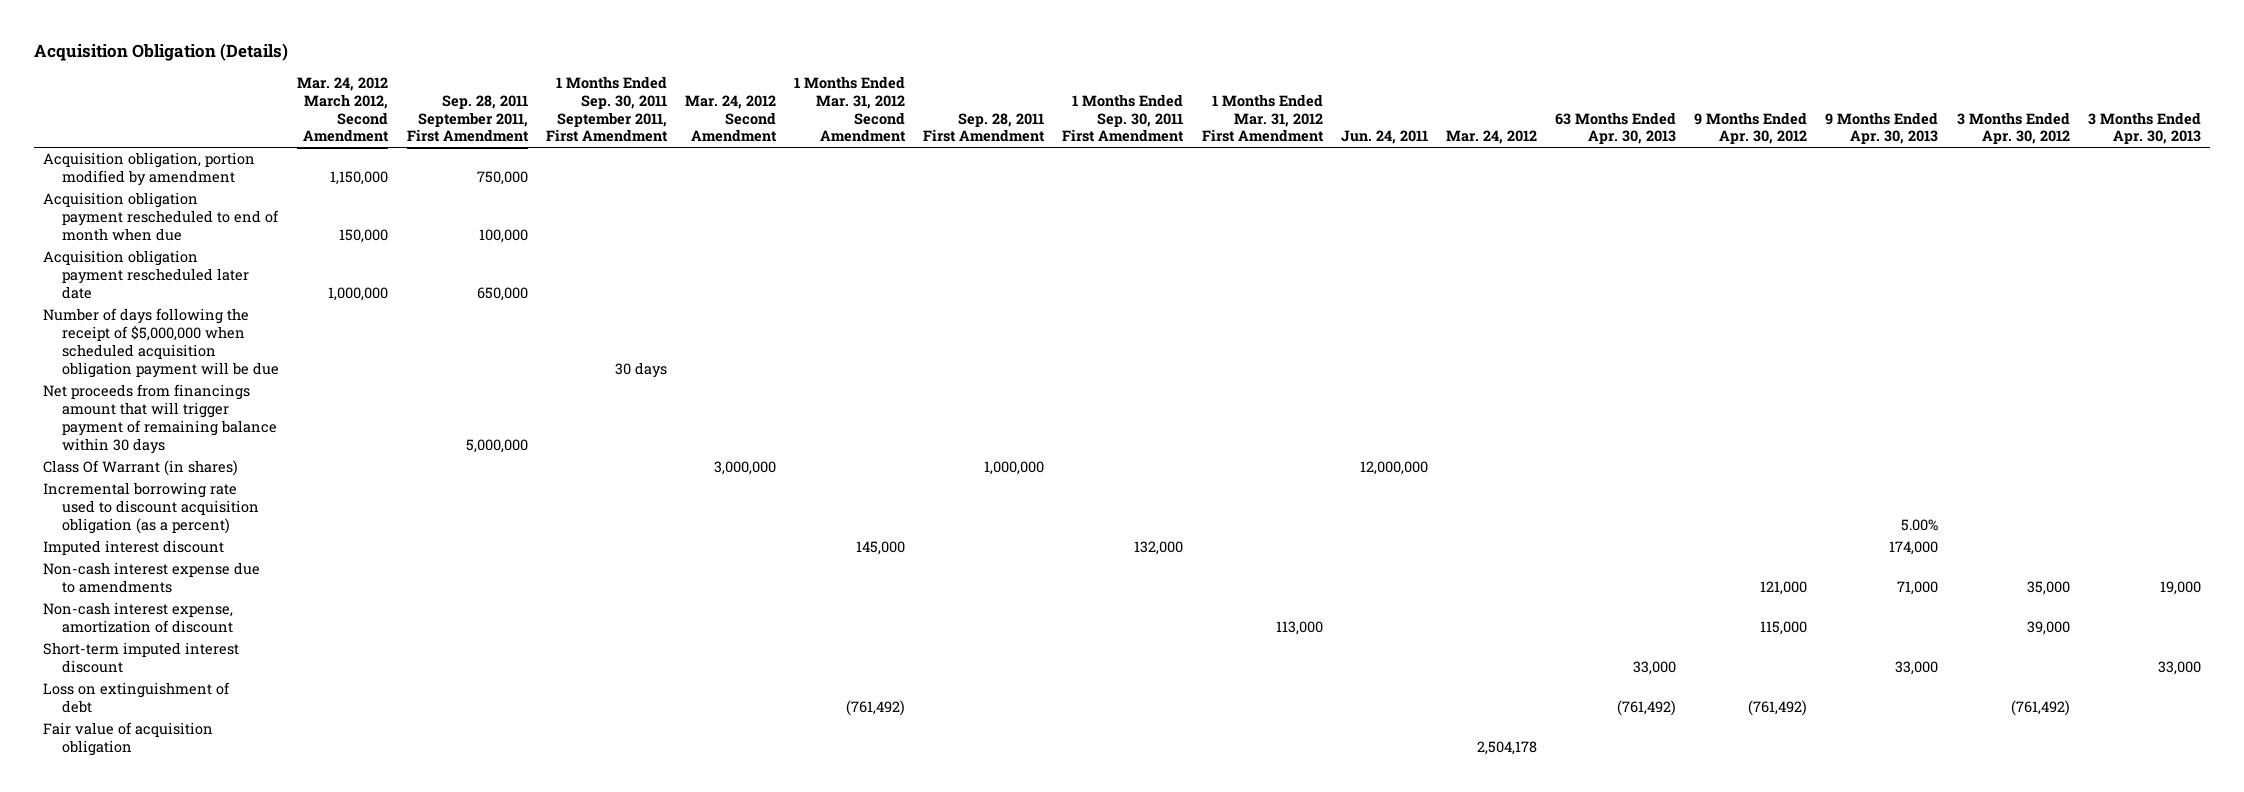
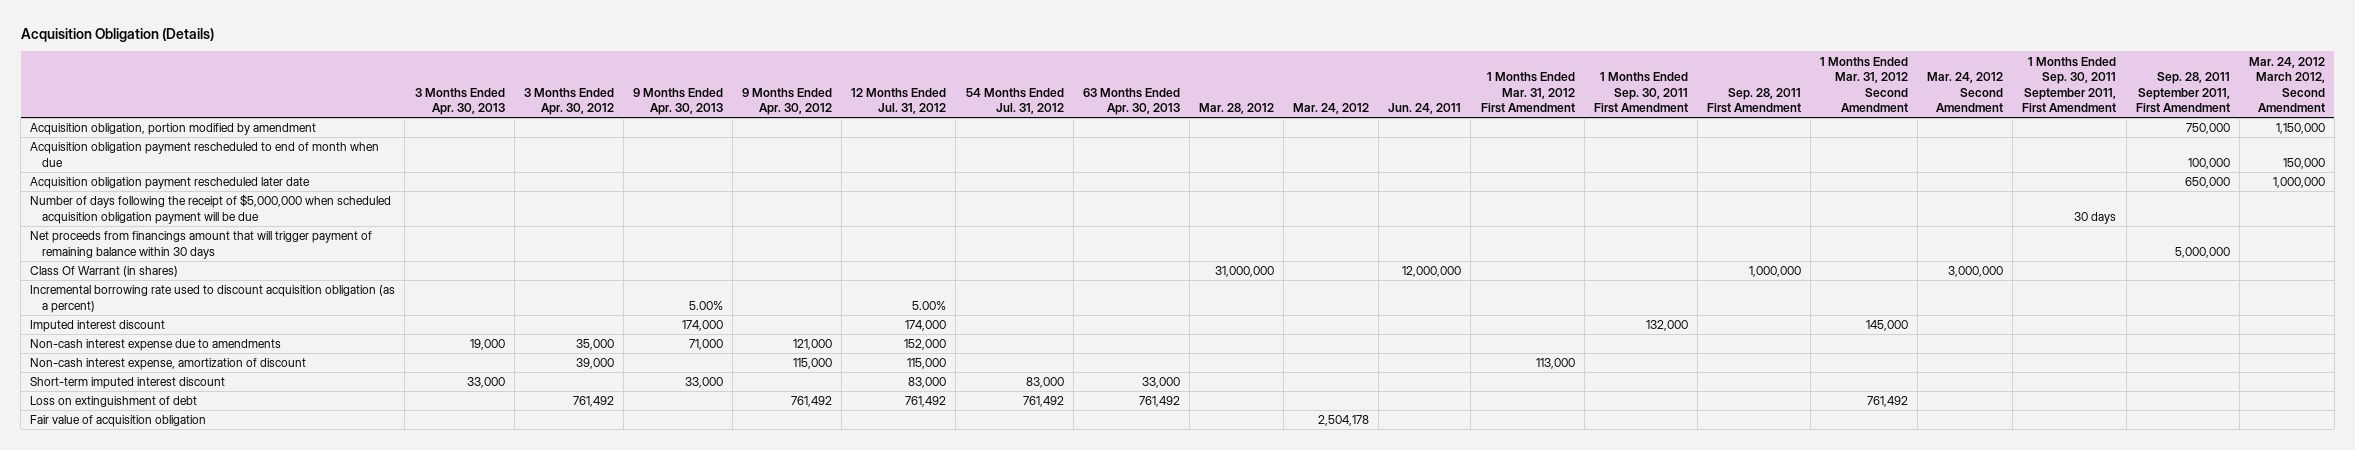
none -> [851,87,947,115] 12 Months Ended Jul. 31, 2012
none -> [965,87,1064,115] 54 Months Ended Jul. 31, 2012
none -> [1198,103,1274,115] Mar. 28, 2012
[846,700,906,717] (761,492) -> [1867,396,1909,408] 761,492
[1617,700,1677,717] (761,492) -> [1138,396,1180,408] 761,492
[1748,700,1808,717] (761,492) -> [791,396,833,408] 761,492
[2010,700,2070,717] (761,492) -> [572,396,614,408] 761,492

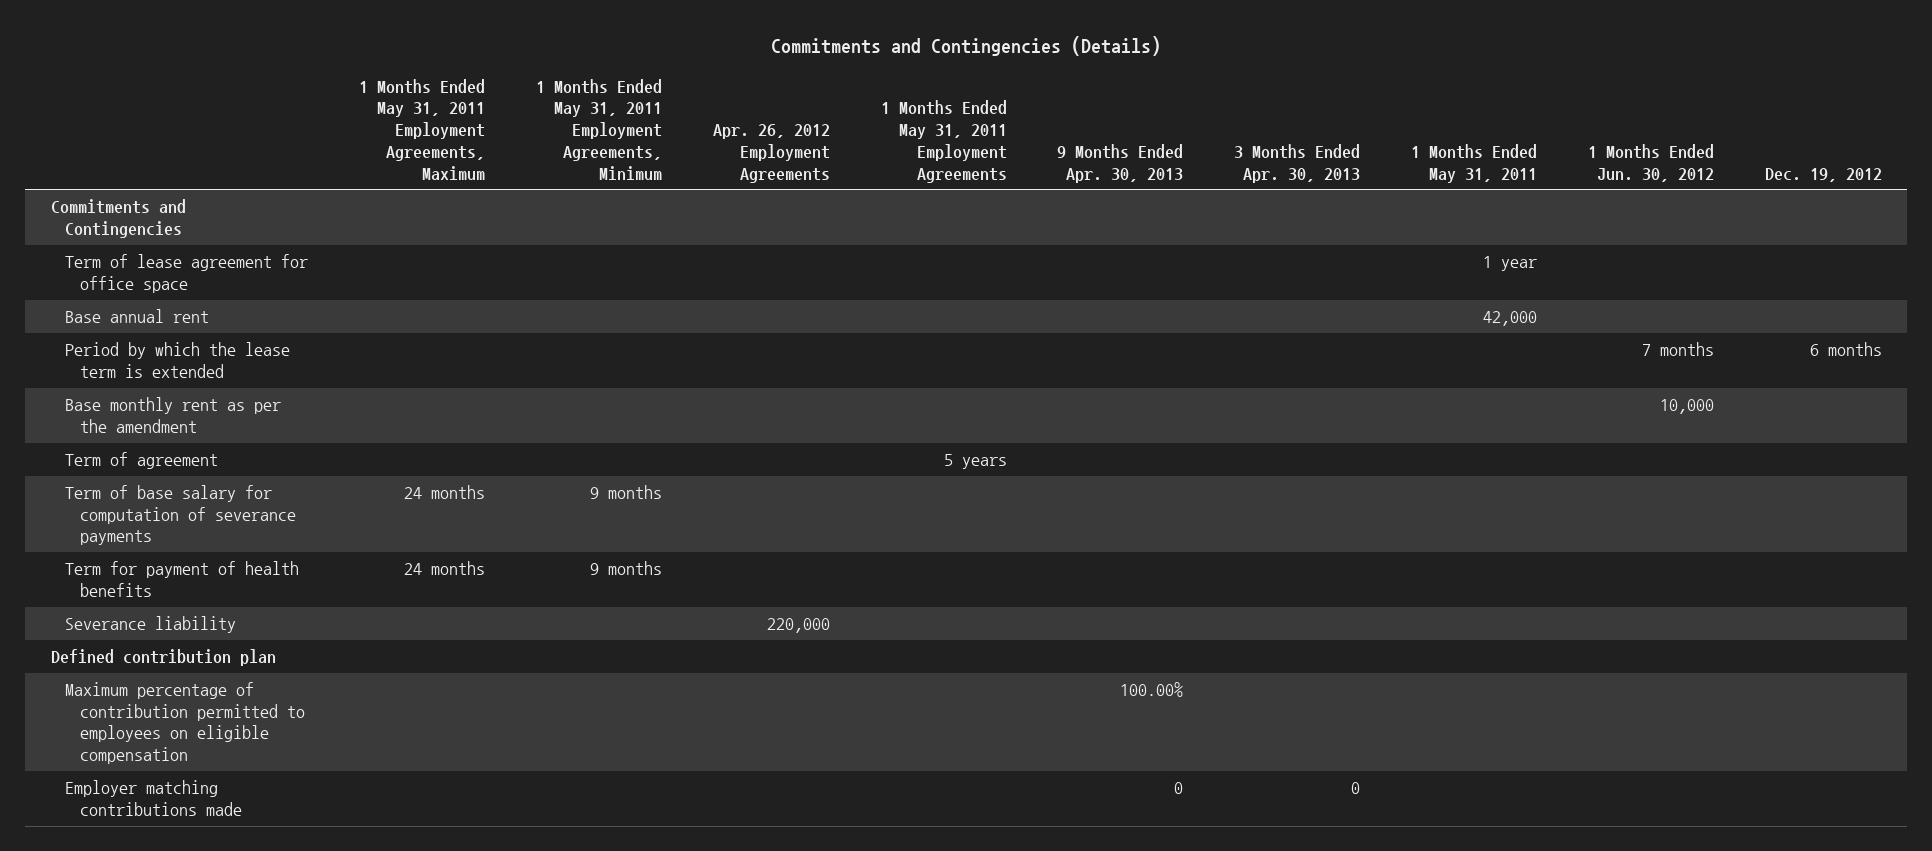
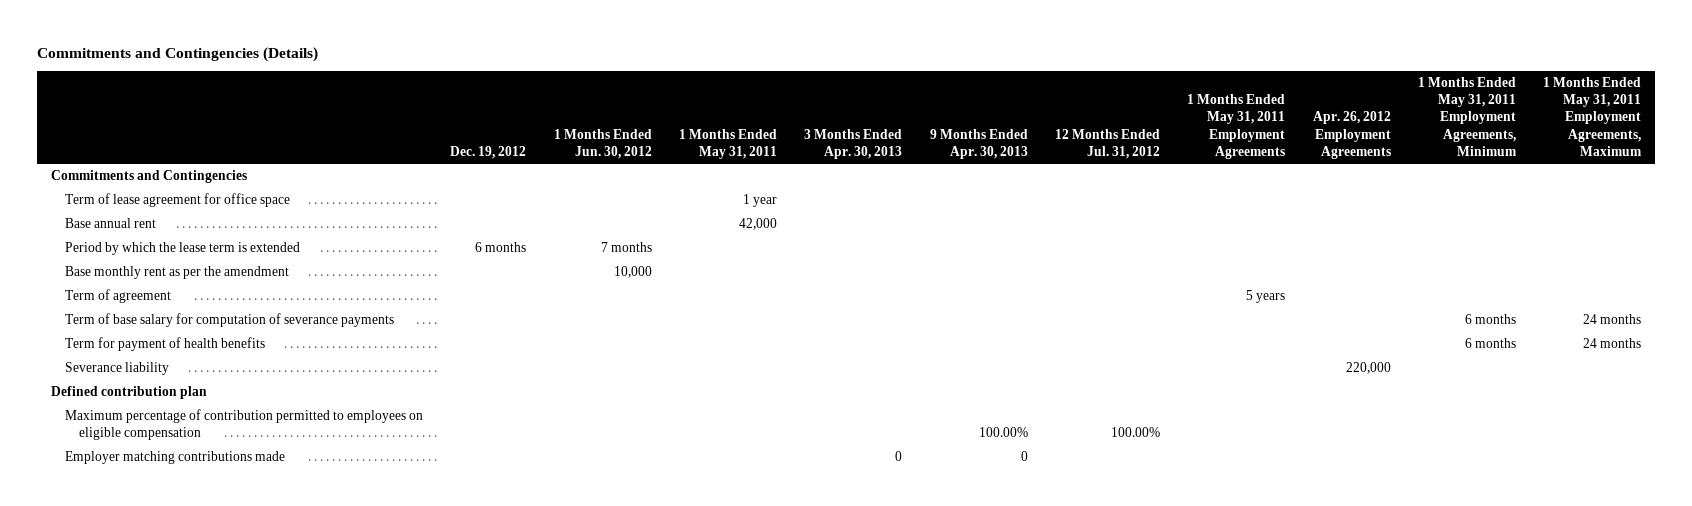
none -> [1054,128,1160,159] 12 Months Ended Jul. 31, 2012
[589,485,662,500] 9 months -> [1464,314,1516,325] 6 months
[589,561,662,576] 9 months -> [1464,338,1516,349] 6 months

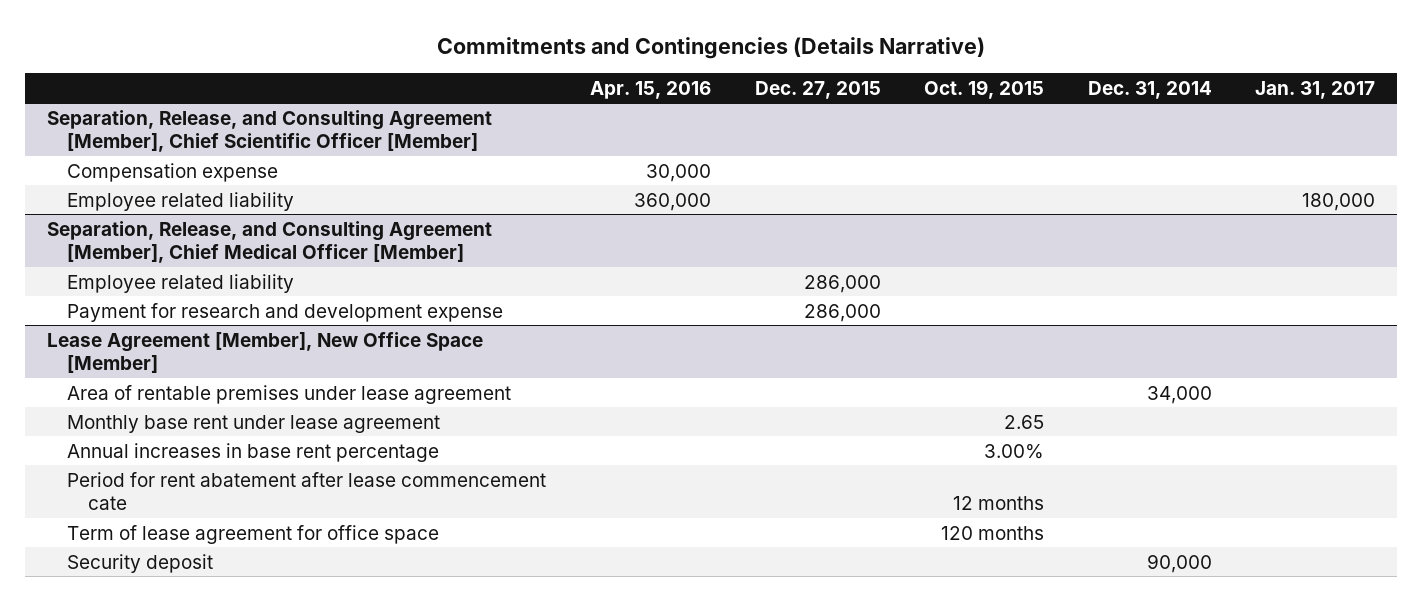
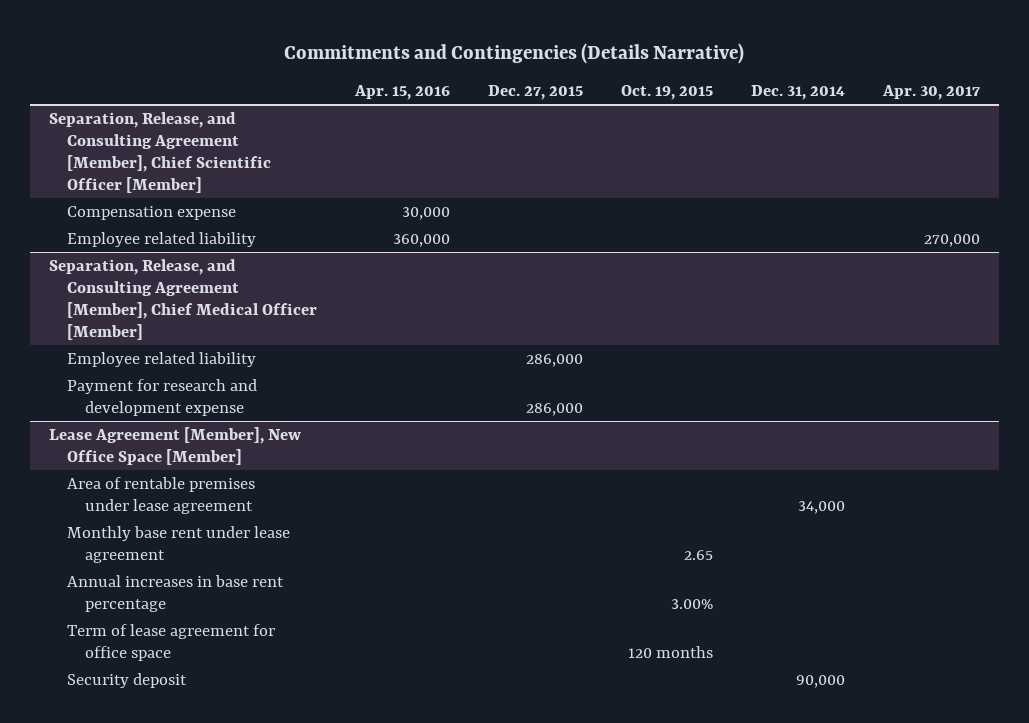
[1255,80,1376,99] Jan. 31, 2017 -> none
none -> [881,85,980,101] Apr. 30, 2017
[67,471,547,511] Period for rent abatement after lease commencement cate -> none

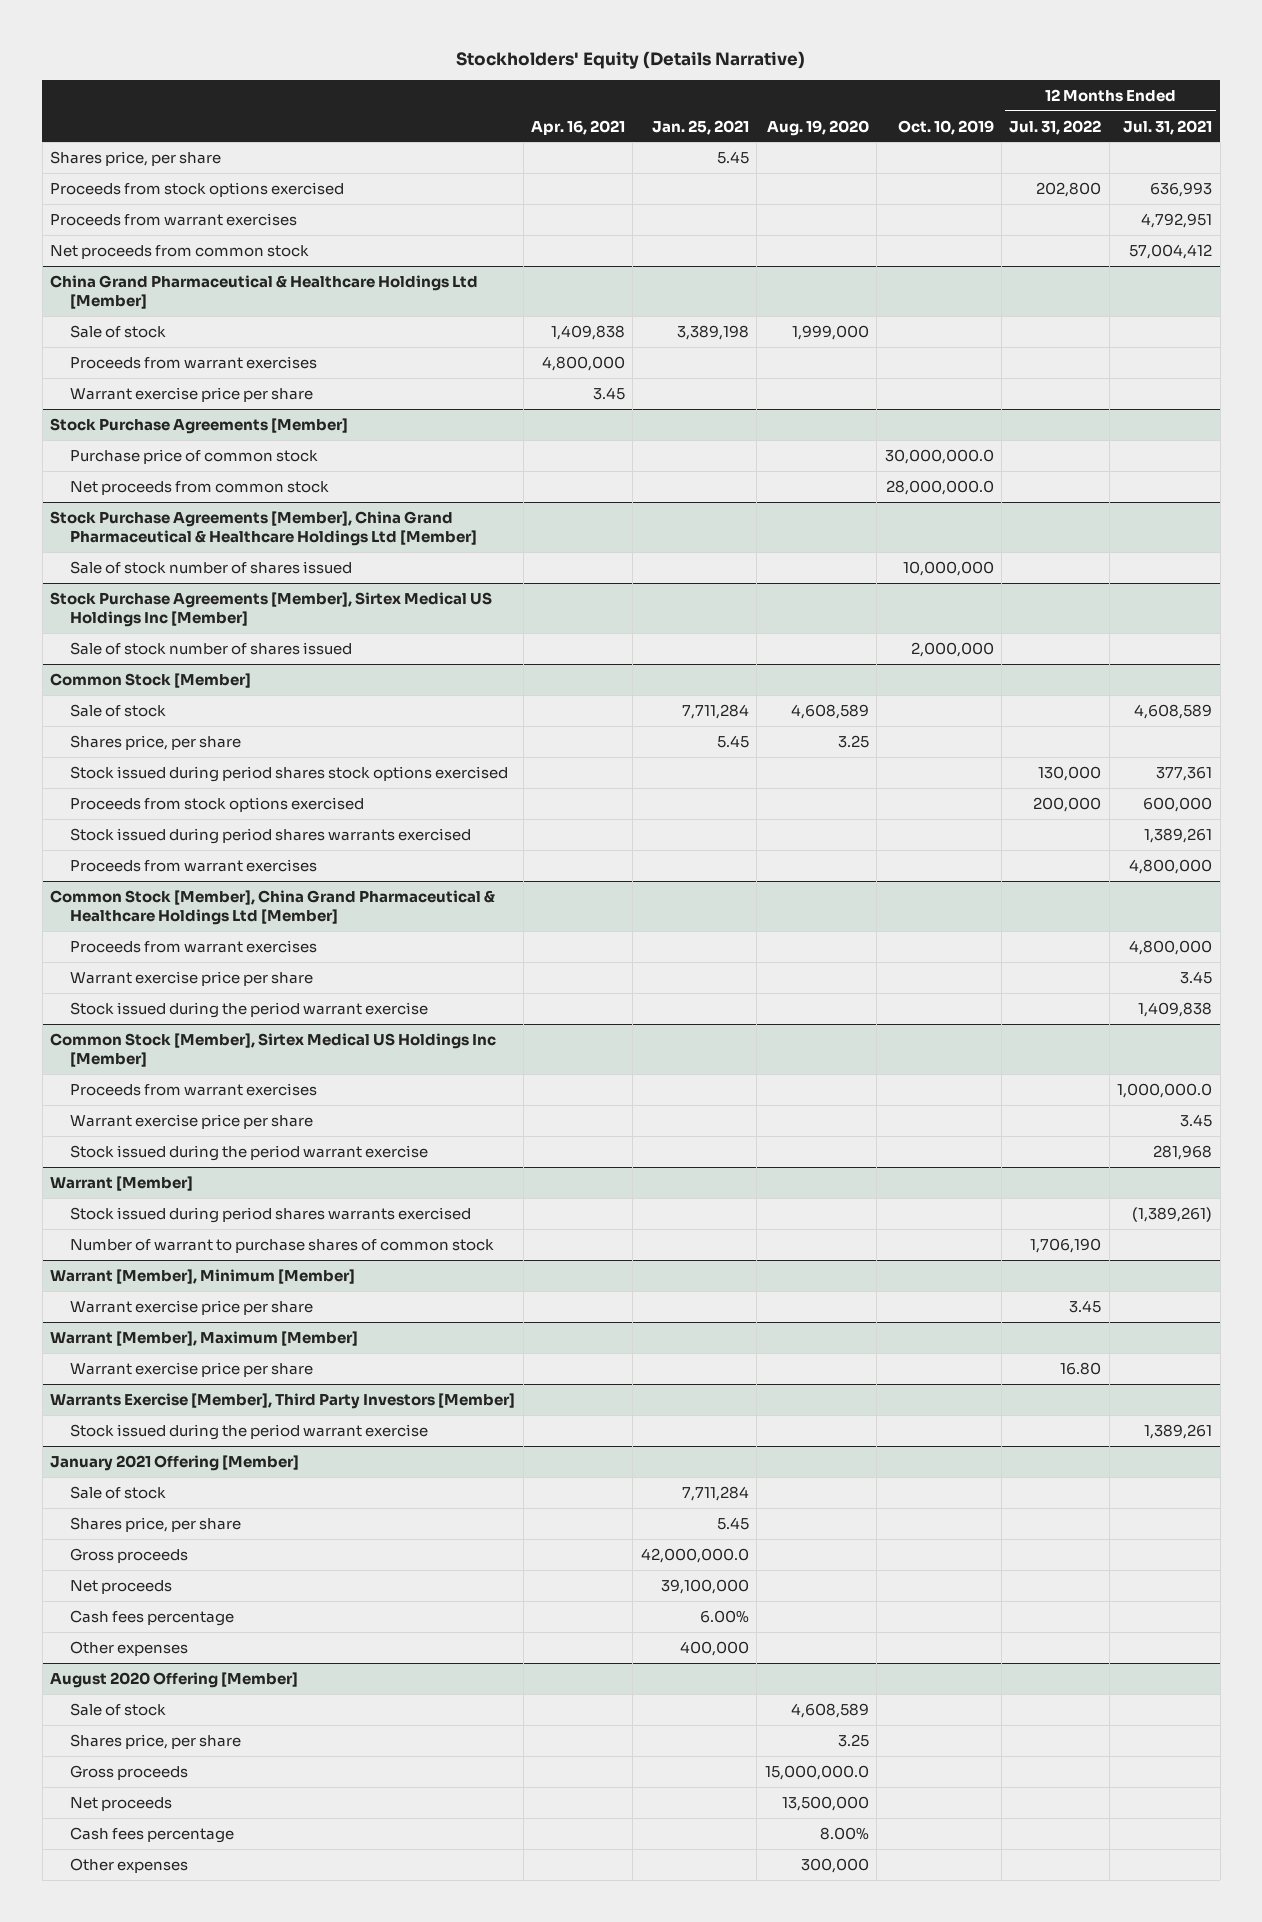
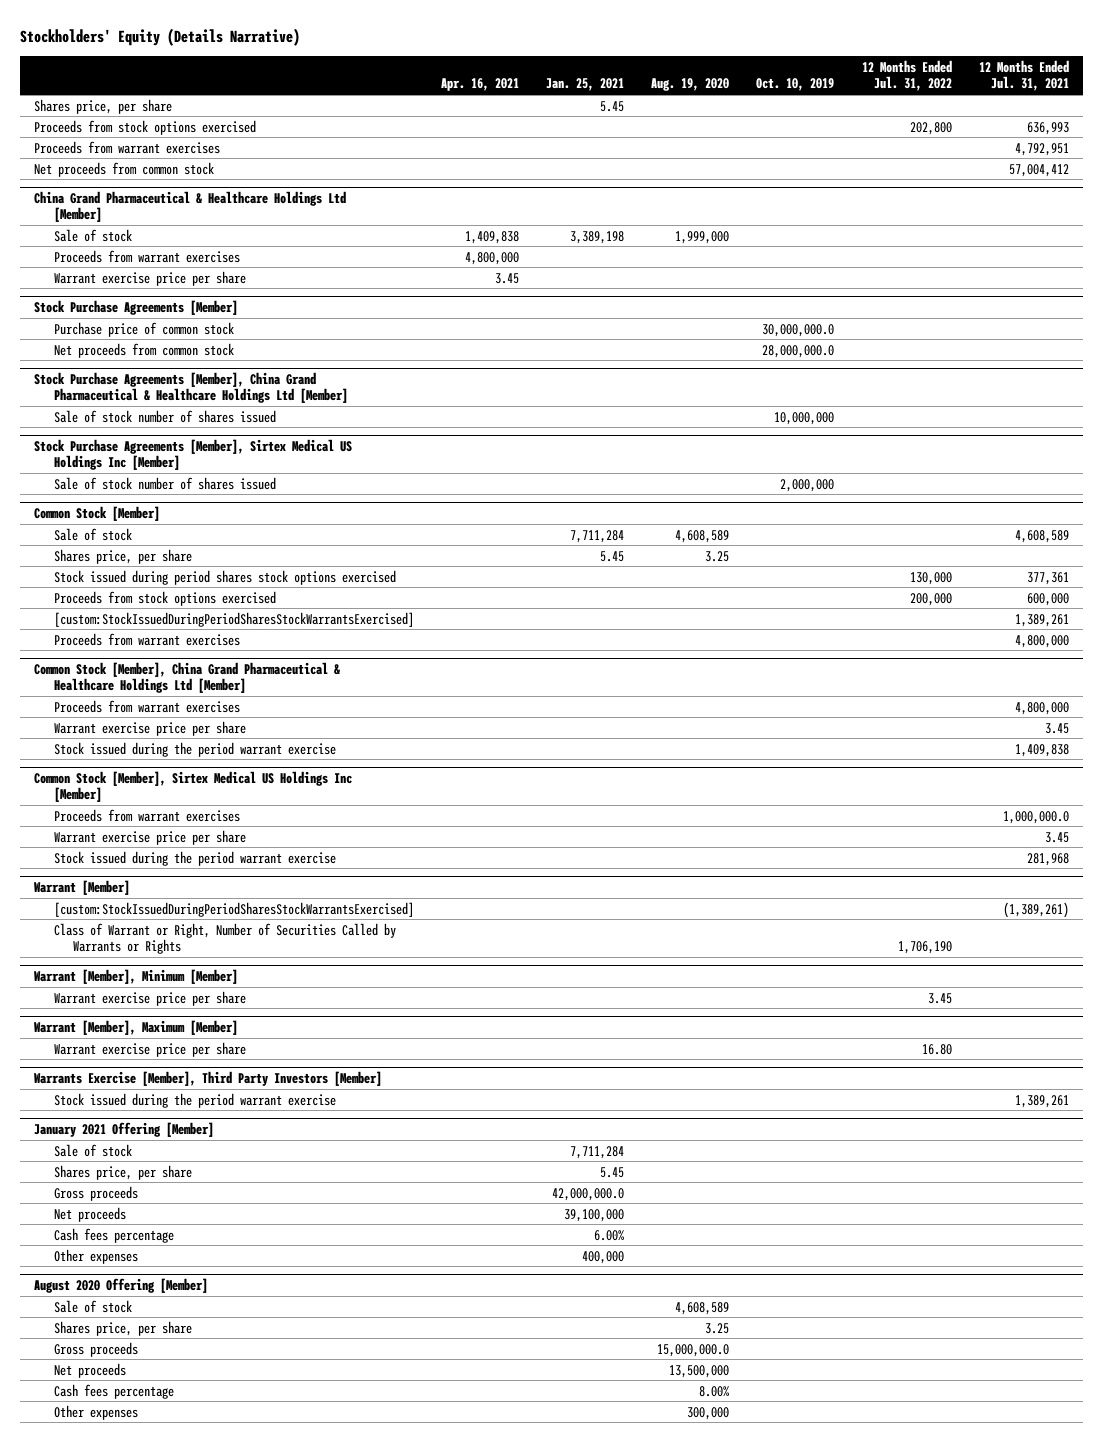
[69,827,471,844] Stock issued during period shares warrants exercised -> [53,611,414,627] [custom:StockIssuedDuringPeriodSharesStockWarrantsExercised]
[69,1206,471,1223] Stock issued during period shares warrants exercised -> [53,901,414,917] [custom:StockIssuedDuringPeriodSharesStockWarrantsExercised]
[69,1238,494,1253] Number of warrant to purchase shares of common stock -> [53,922,396,955] Class of Warrant or Right, Number of Securities Called by Warrants or Rights

